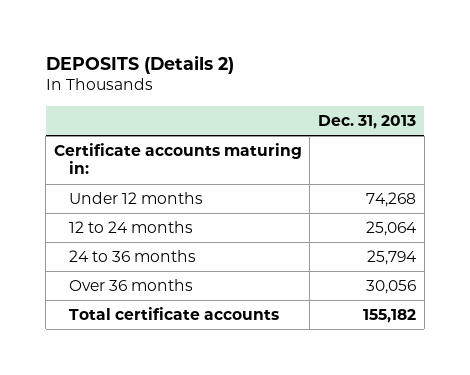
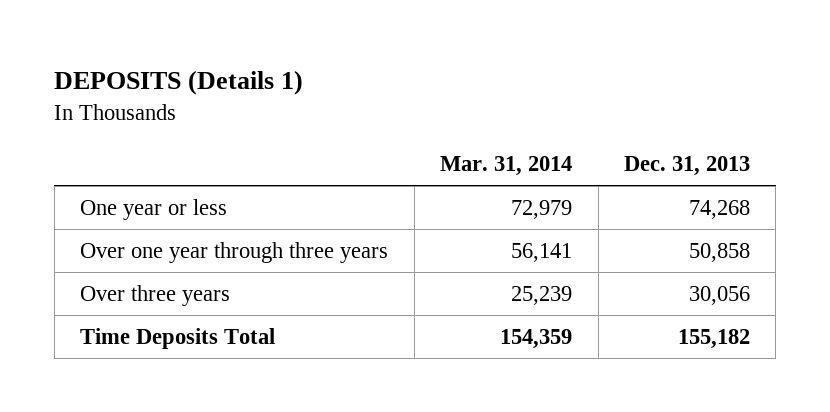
[45,54,234,74] DEPOSITS (Details 2) -> [54,70,304,96] DEPOSITS (Details 1)
none -> [440,156,573,177] Mar. 31, 2014
[53,143,302,175] Certificate accounts maturing in: -> none
[68,221,193,234] 12 to 24 months -> none
[68,250,196,263] 24 to 36 months -> none
[68,192,203,205] Under 12 months -> [80,198,228,220] One year or less
none -> [80,241,389,263] Over one year through three years
[68,279,193,292] Over 36 months -> [80,284,231,306] Over three years
[68,307,279,321] Total certificate accounts -> [80,327,276,349] Time Deposits Total

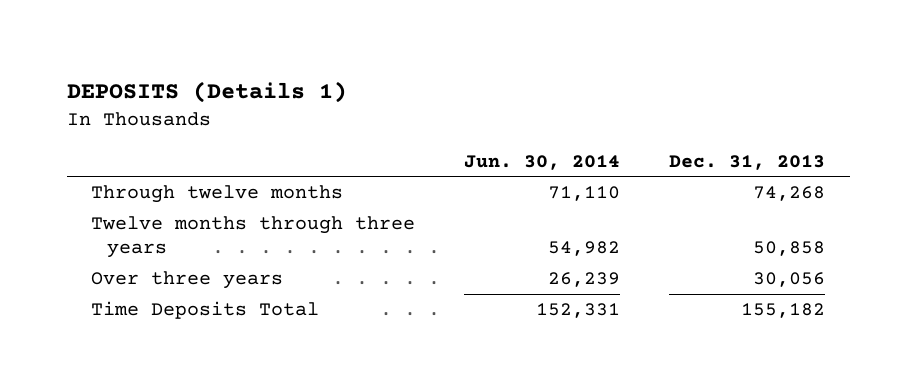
[440,156,573,177] Mar. 31, 2014 -> none
none -> [464,154,621,170] Jun. 30, 2014
[80,198,228,220] One year or less -> [91,185,344,204] Through twelve months
[80,241,389,263] Over one year through three years -> [91,216,416,259] Twelve months through three years

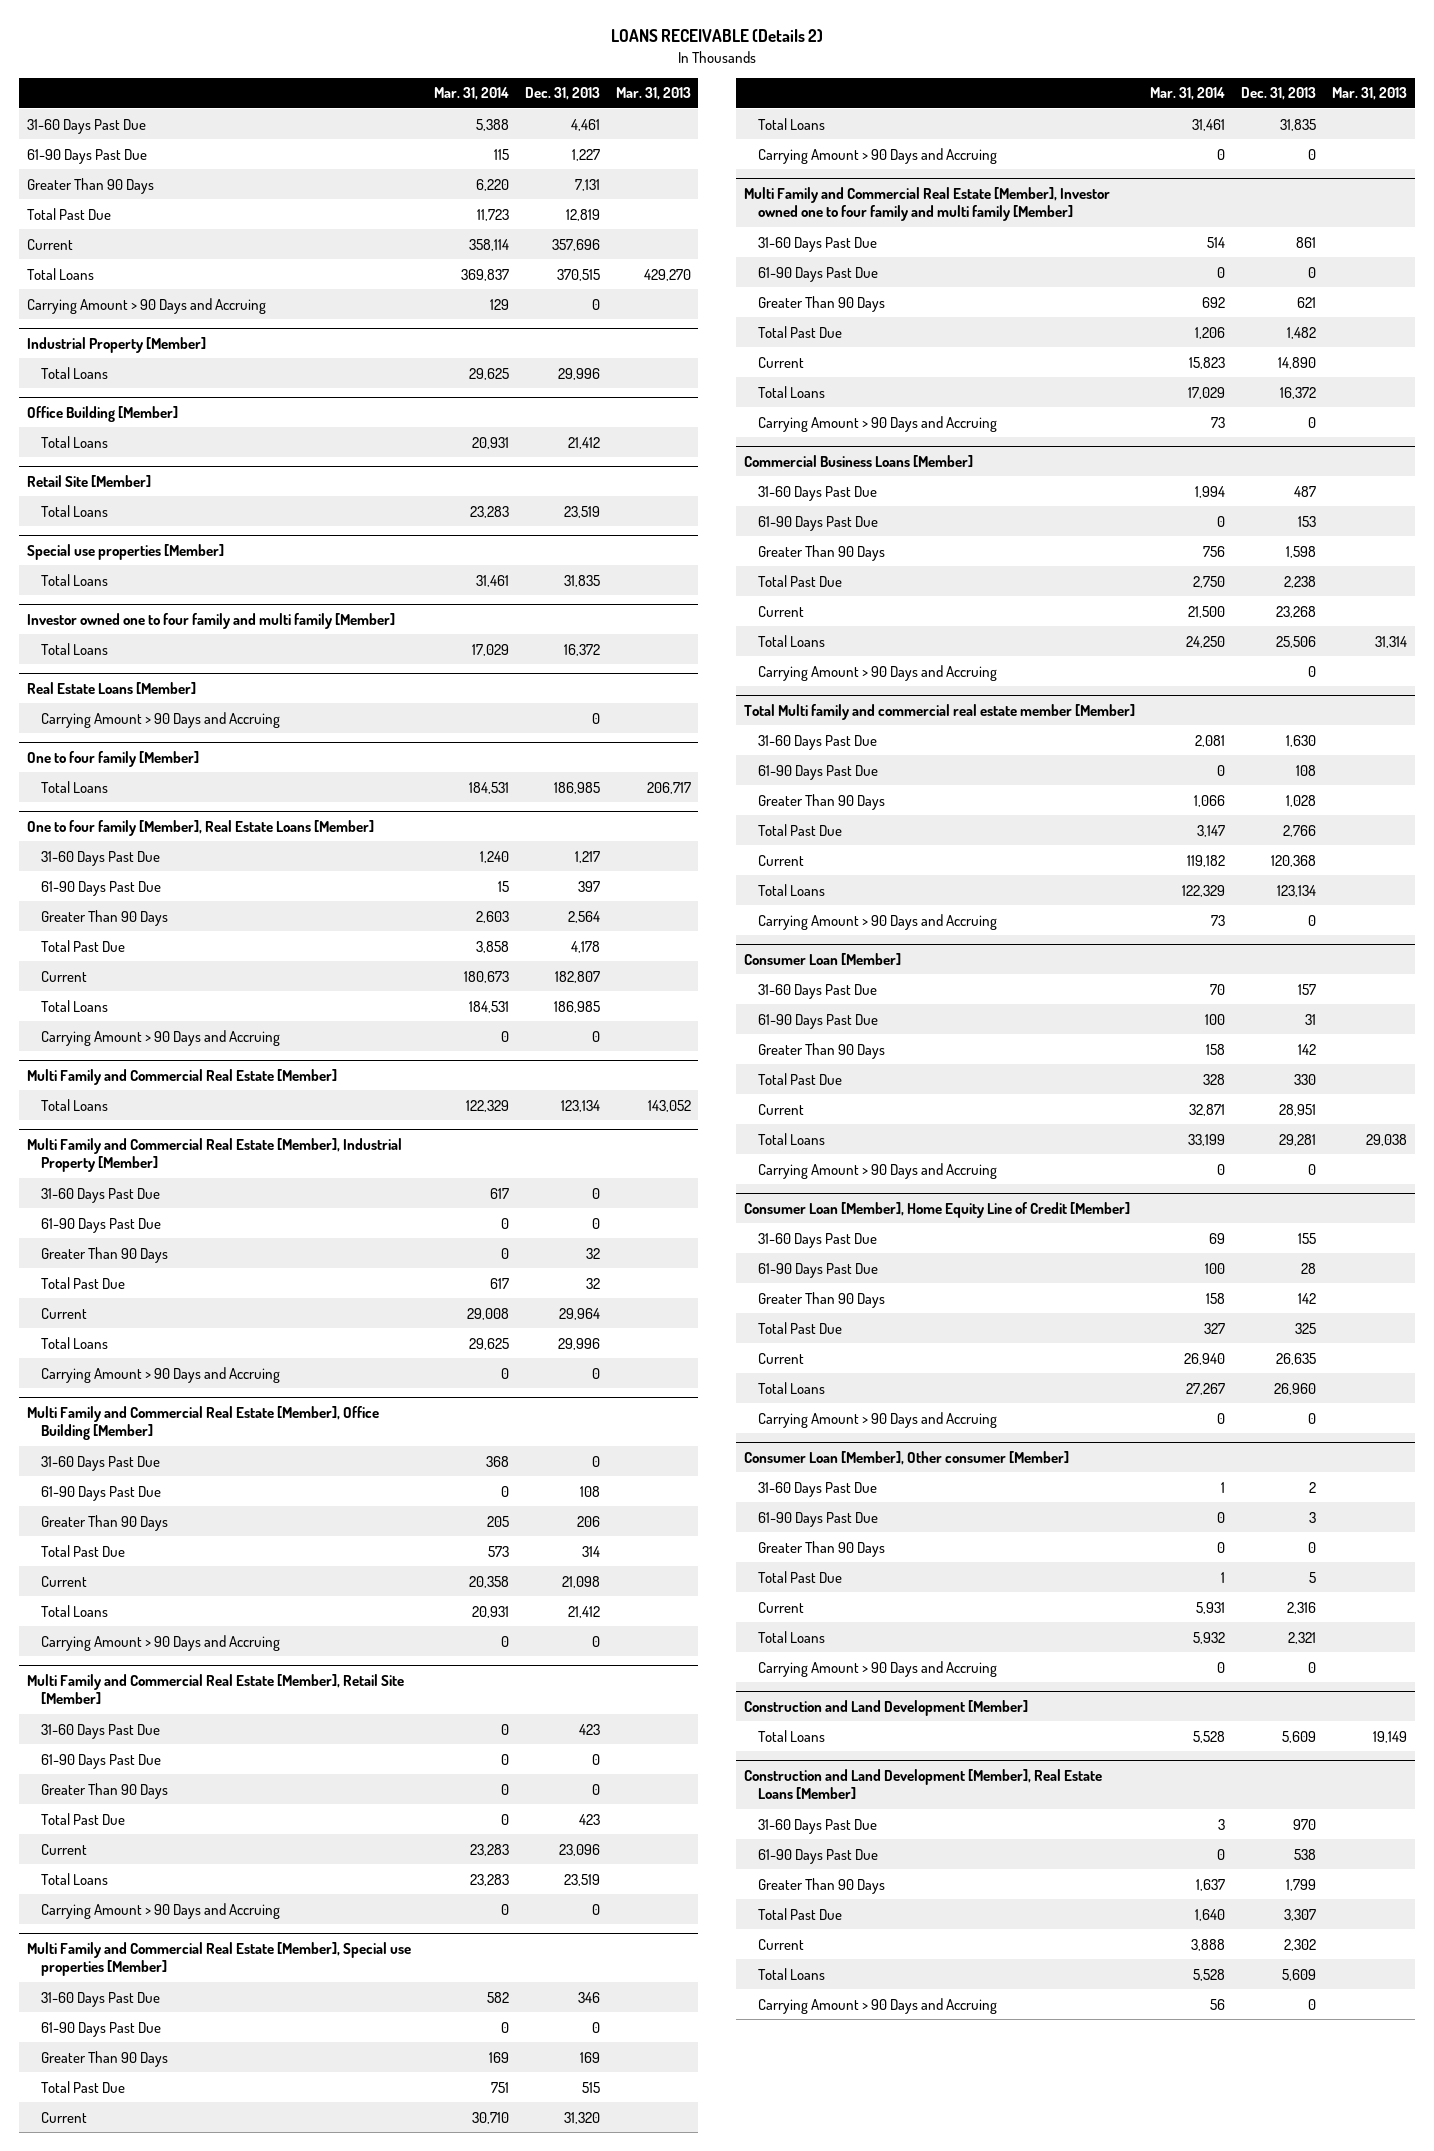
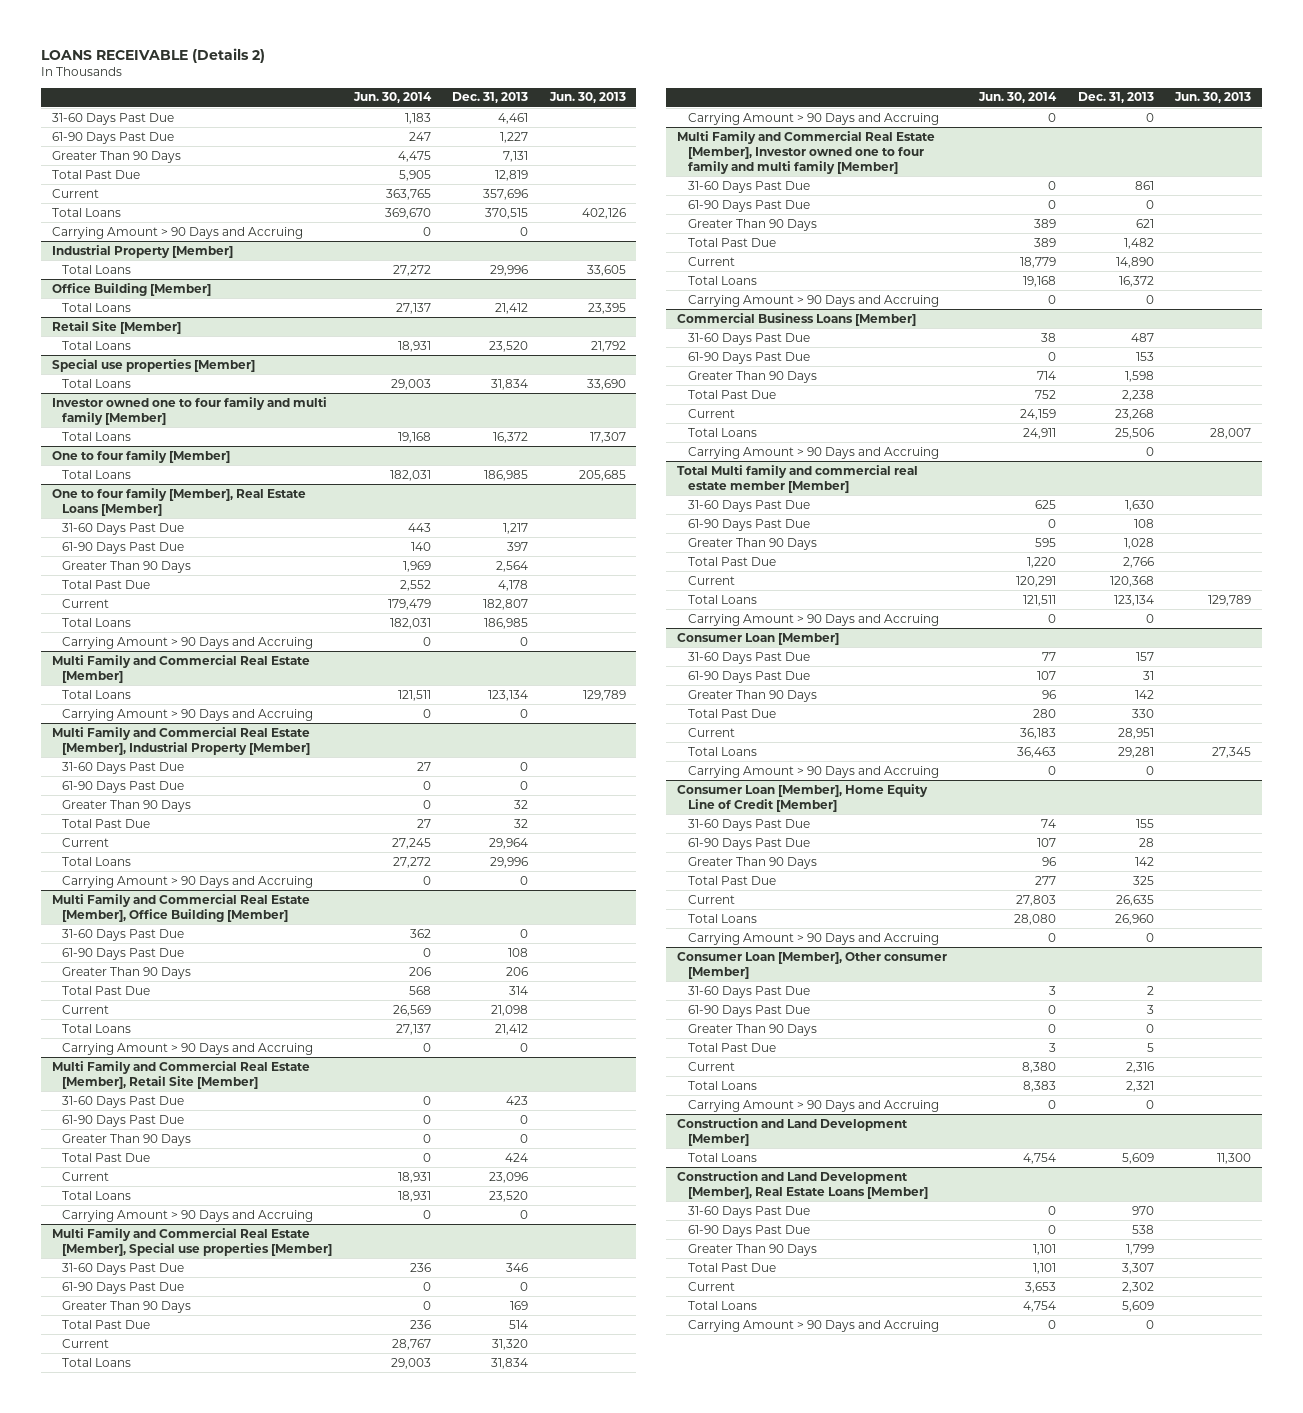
[433,87,509,101] Mar. 31, 2014 -> none
[615,87,691,101] Mar. 31, 2013 -> none
none -> [352,92,432,104] Jun. 30, 2014
none -> [548,92,626,104] Jun. 30, 2013
[563,505,600,518] 23,519 -> [489,340,529,352] 23,520
[563,574,600,587] 31,835 -> [491,378,529,390] 31,834
[27,681,197,694] Real Estate Loans [Member] -> none
[41,711,281,728] Carrying Amount > 90 Days and Accruing -> none
none -> [62,708,314,721] Carrying Amount > 90 Days and Accruing
[578,1813,600,1825] 423 -> [505,1152,529,1162] 424
[563,1873,600,1886] 23,519 -> [489,1190,529,1202] 23,520
[581,2081,600,2093] 515 -> [509,1319,529,1329] 514
[1280,118,1317,131] 31,835 -> [491,1357,529,1369] 31,834

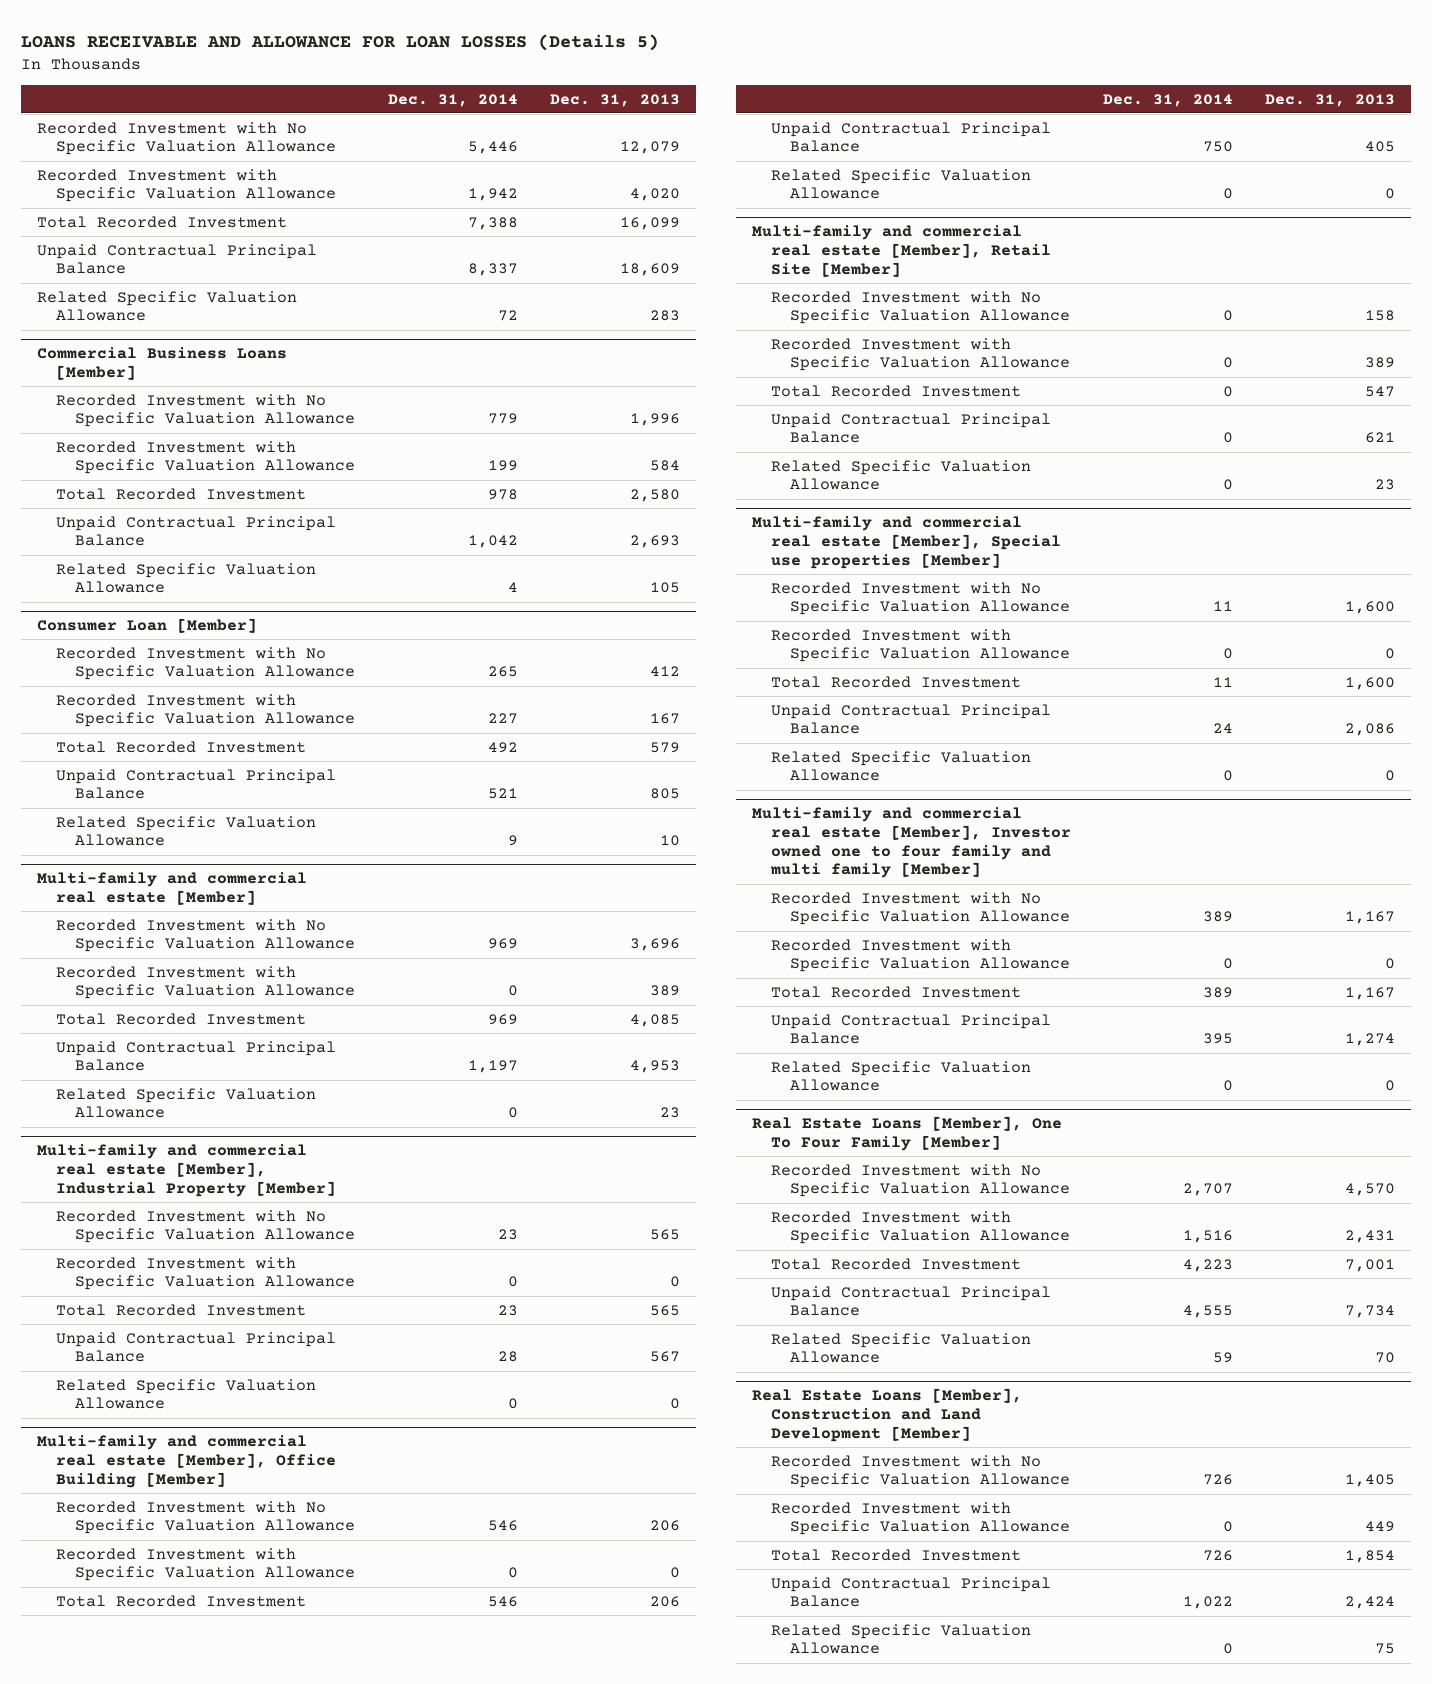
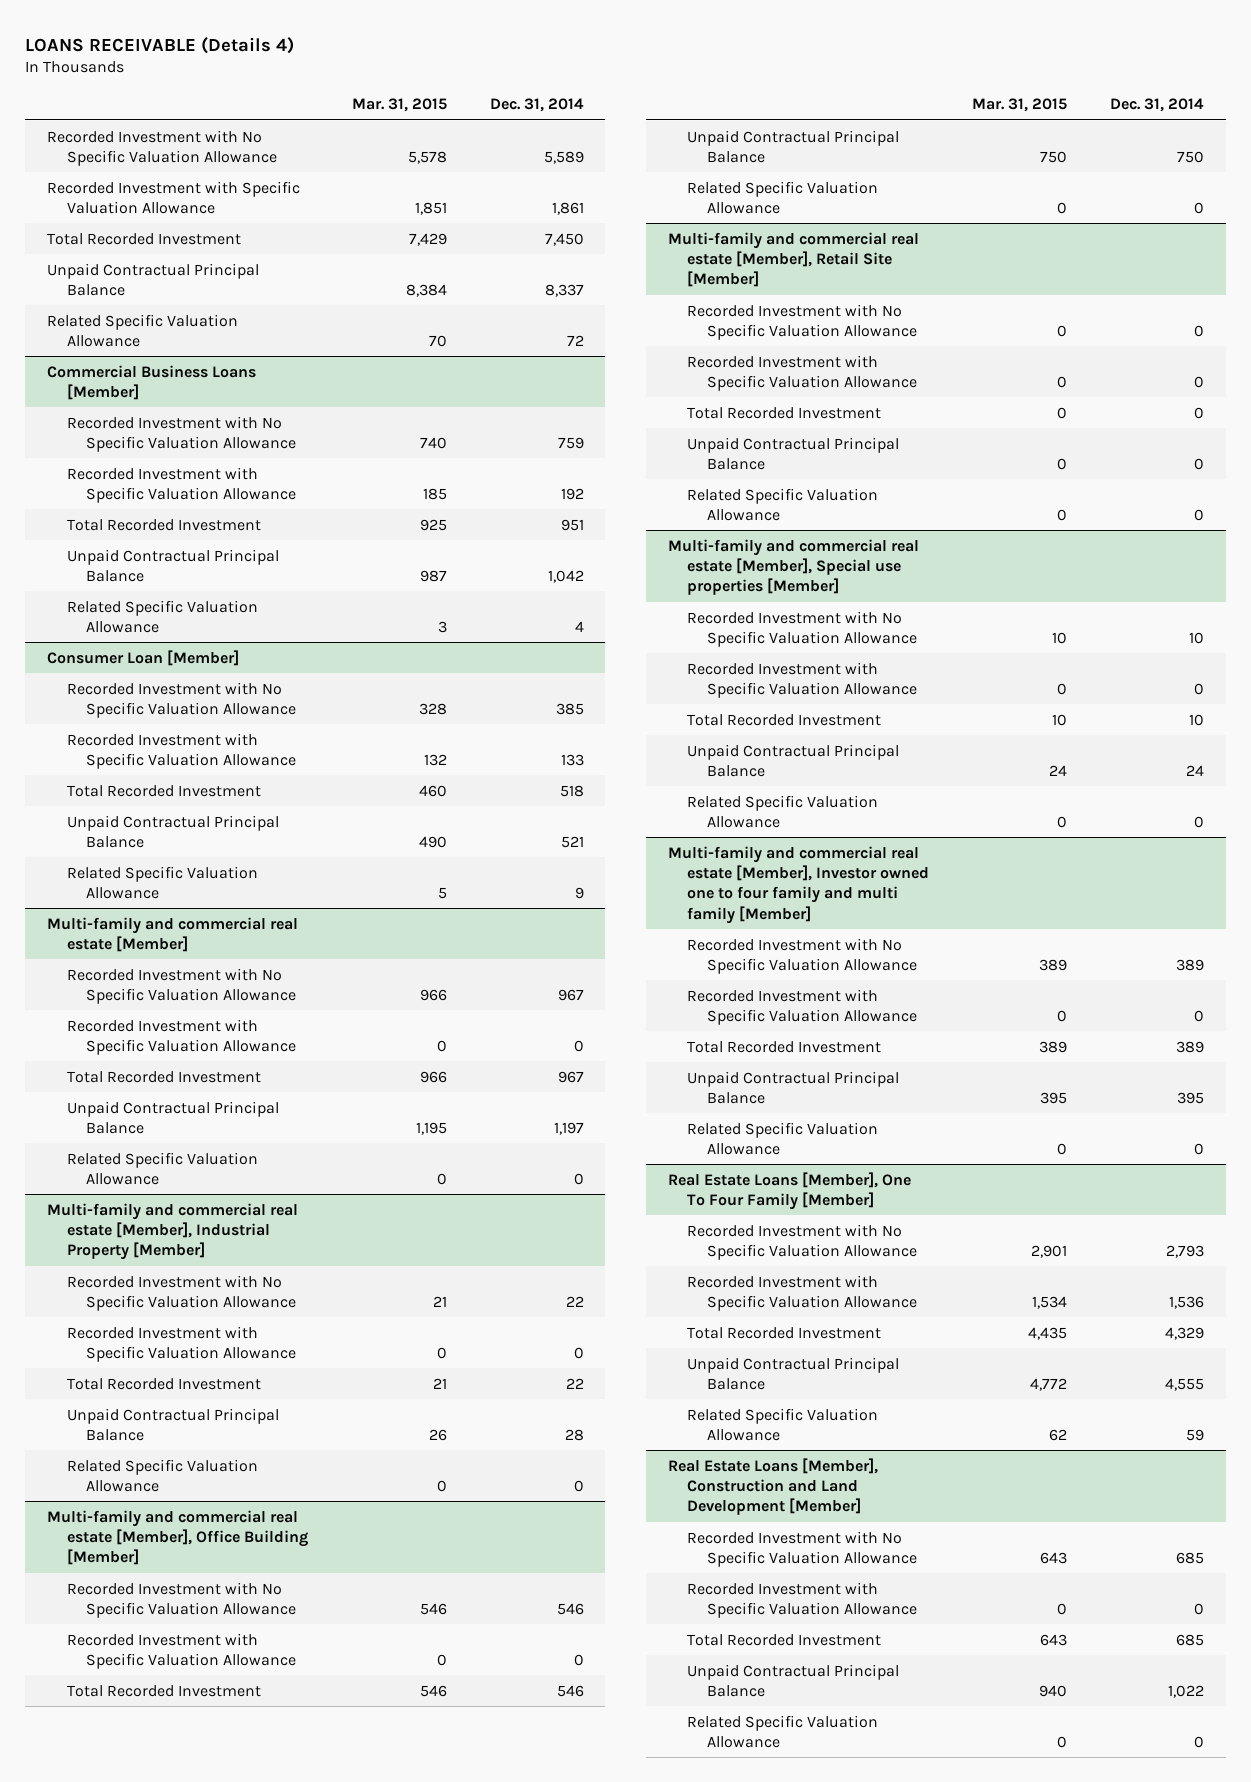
[21,33,660,51] LOANS RECEIVABLE AND ALLOWANCE FOR LOAN LOSSES (Details 5) -> [25,36,295,54] LOANS RECEIVABLE (Details 4)
[549,93,680,107] Dec. 31, 2013 -> none
none -> [351,98,447,113] Mar. 31, 2015
[467,141,518,155] 5,446 -> [543,150,584,164] 5,589
[467,188,518,202] 1,942 -> [551,201,584,215] 1,861
[467,216,518,230] 7,388 -> [544,232,584,246] 7,450
[487,413,518,425] 779 -> [557,436,584,449] 759
[487,460,518,472] 199 -> [560,487,584,500] 192
[487,488,518,500] 978 -> [560,518,584,531] 951
[487,666,518,678] 265 -> [555,702,584,715] 385
[487,713,518,725] 227 -> [560,753,584,766] 133
[487,741,518,753] 492 -> [559,784,584,797] 518
[487,938,518,950] 969 -> [557,988,584,1001] 967
[487,1013,518,1025] 969 -> [557,1070,584,1083] 967
[497,1229,518,1241] 23 -> [565,1295,584,1307] 22
[497,1304,518,1316] 23 -> [565,1377,584,1389] 22
[1213,601,1234,612] 11 -> [1189,631,1205,644] 10
[1213,676,1234,687] 11 -> [1189,713,1205,726] 10
[1183,1183,1234,1197] 2,707 -> [1166,1244,1205,1258] 2,793
[1183,1230,1234,1244] 1,516 -> [1169,1295,1205,1309] 1,536
[1183,1258,1234,1272] 4,223 -> [1165,1326,1205,1340] 4,329
[1203,1474,1234,1486] 726 -> [1176,1551,1205,1564] 685
[1203,1549,1234,1561] 726 -> [1176,1633,1205,1646] 685

